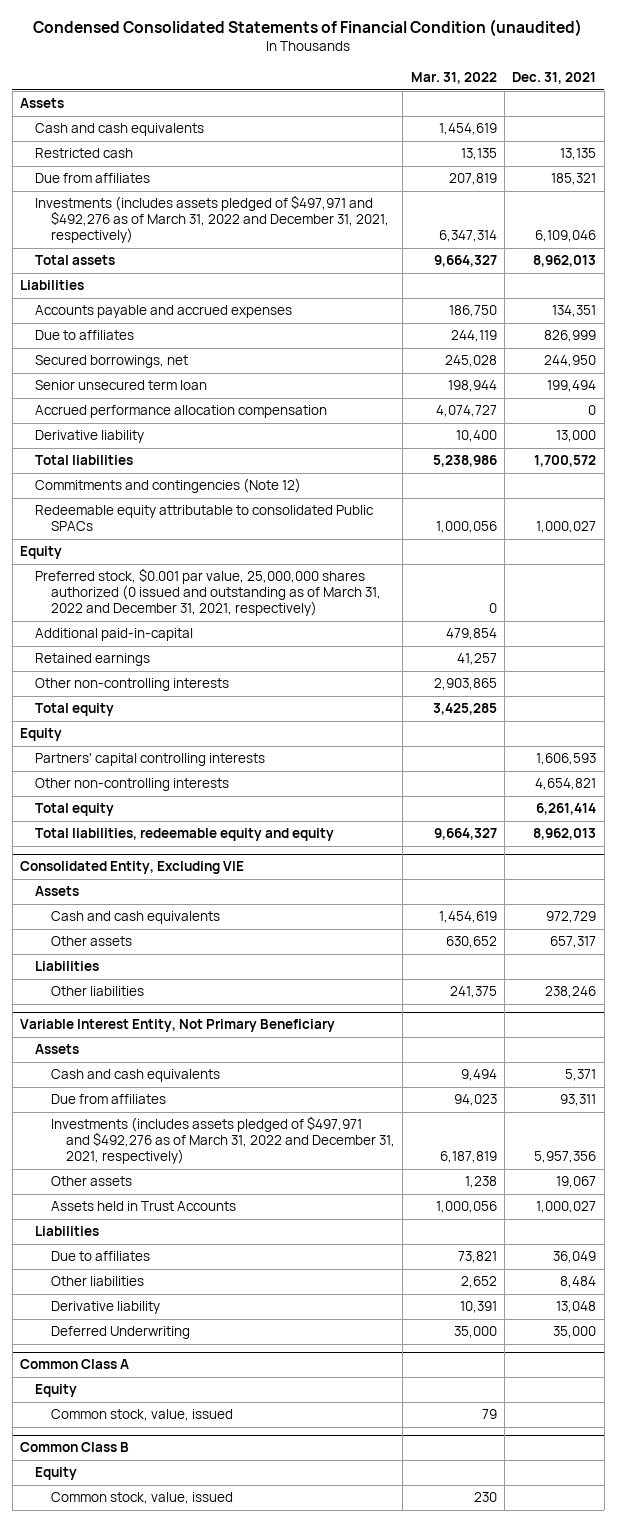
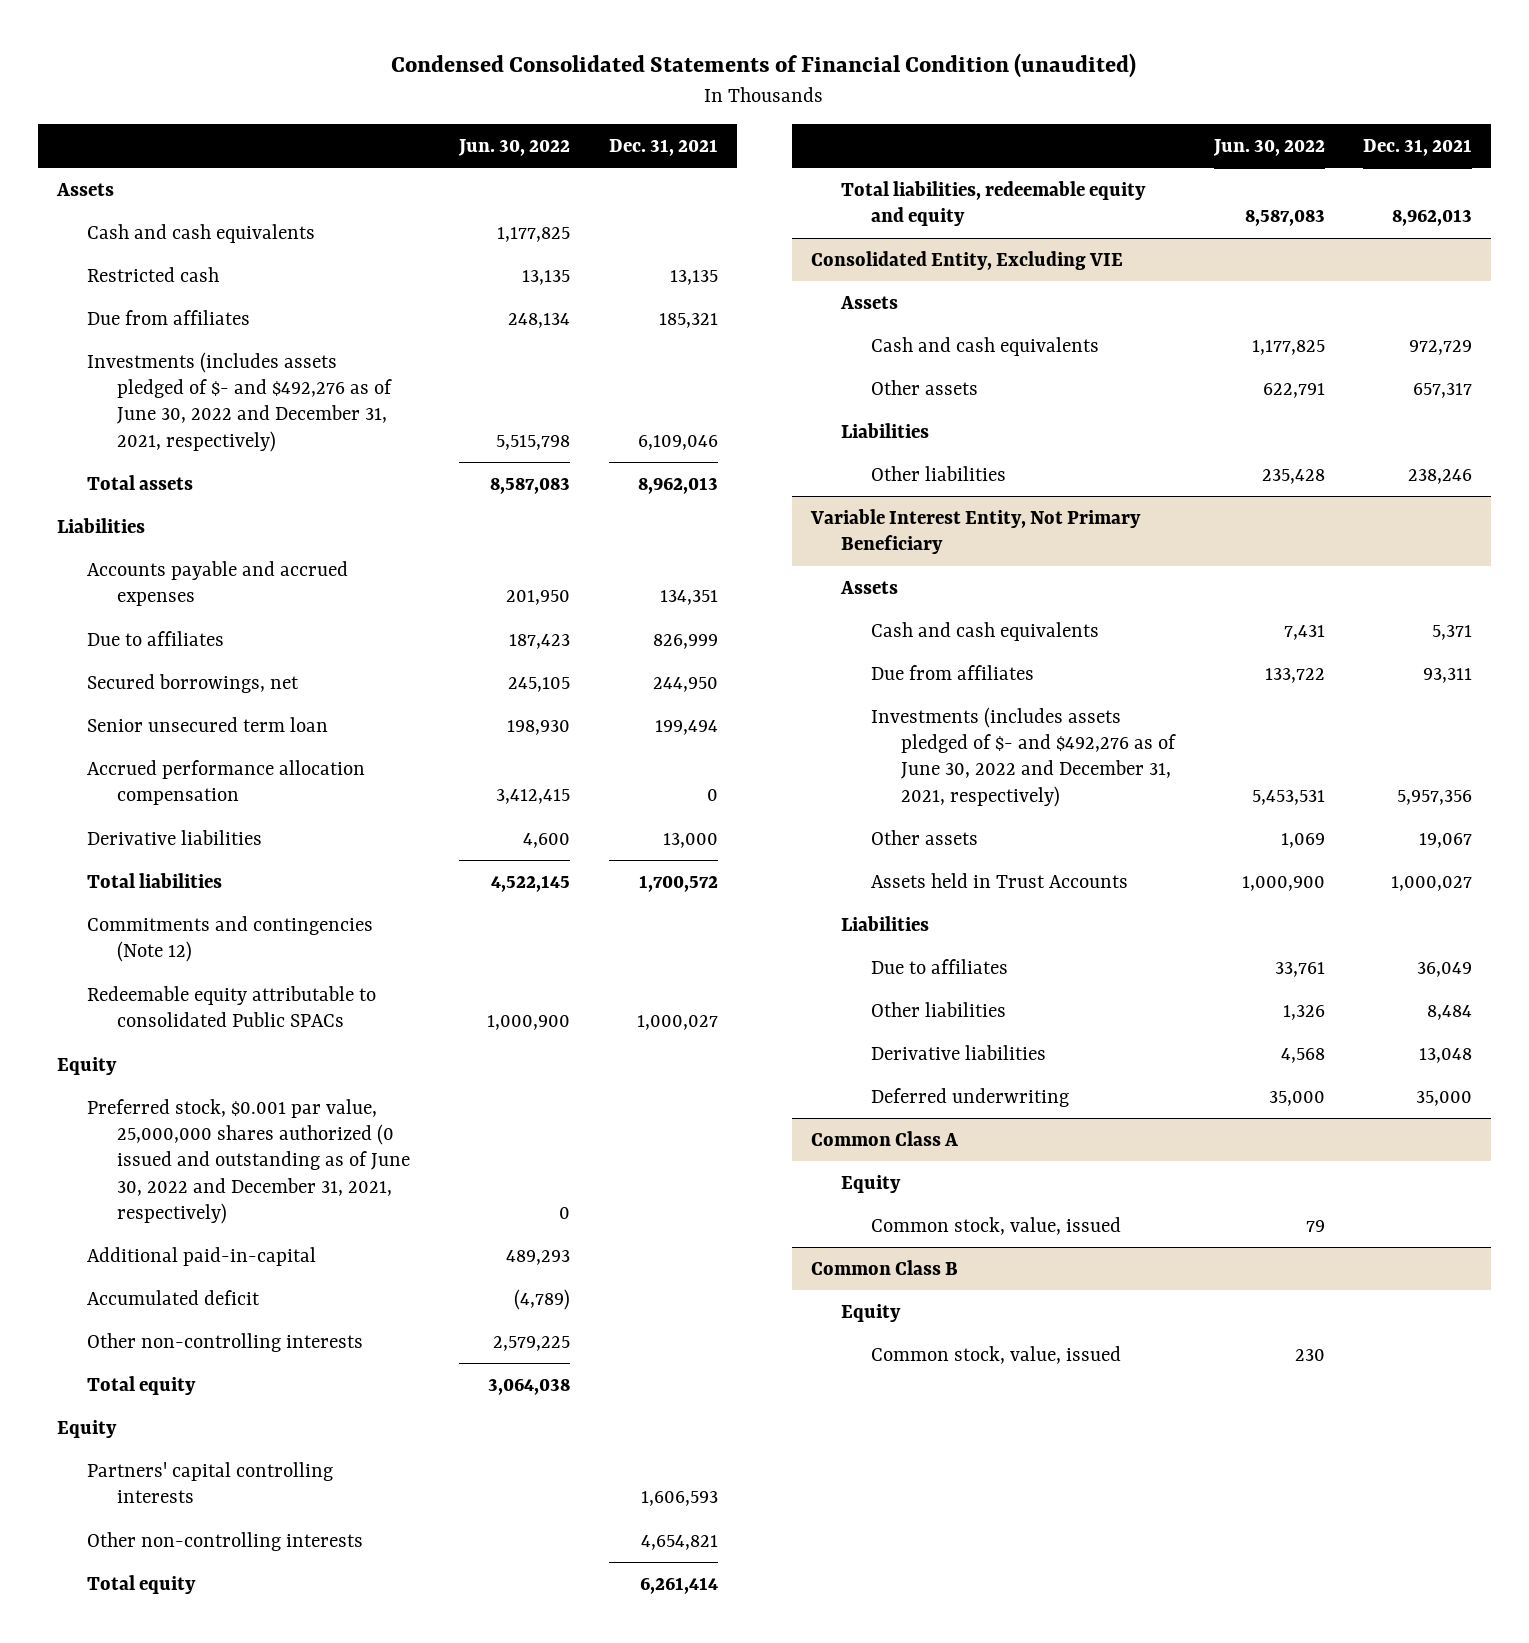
[410,72,497,85] Mar. 31, 2022 -> none
none -> [458,139,571,157] Jun. 30, 2022
[35,195,389,244] Investments (includes assets pledged of $497,971 and $492,276 as of March 31, 2022 and December 31, 2021, respectively) -> [86,351,393,452] Investments (includes assets pledged of $- and $492,276 as of June 30, 2022 and December 31, 2021, respectively)
[35,430,145,444] Derivative liability -> [86,829,262,845] Derivative liabilities
[35,568,381,617] Preferred stock, $0.001 par value, 25,000,000 shares authorized (0 issued and outstanding as of March 31, 2022 and December 31, 2021, respectively) -> [86,1098,411,1225] Preferred stock, $0.001 par value, 25,000,000 shares authorized (0 issued and outstanding as of June 30, 2022 and December 31, 2021, respectively)
[35,653,151,667] Retained earnings -> [86,1289,260,1305] Accumulated deficit
[50,1116,395,1165] Investments (includes assets pledged of $497,971 and $492,276 as of March 31, 2022 and December 31, 2021, respectively) -> [871,706,1177,807] Investments (includes assets pledged of $- and $492,276 as of June 30, 2022 and December 31, 2021, respectively)
[50,1301,160,1315] Derivative liability -> [871,1044,1047,1060] Derivative liabilities
[50,1326,190,1340] Deferred Underwriting -> [871,1087,1070,1107] Deferred underwriting

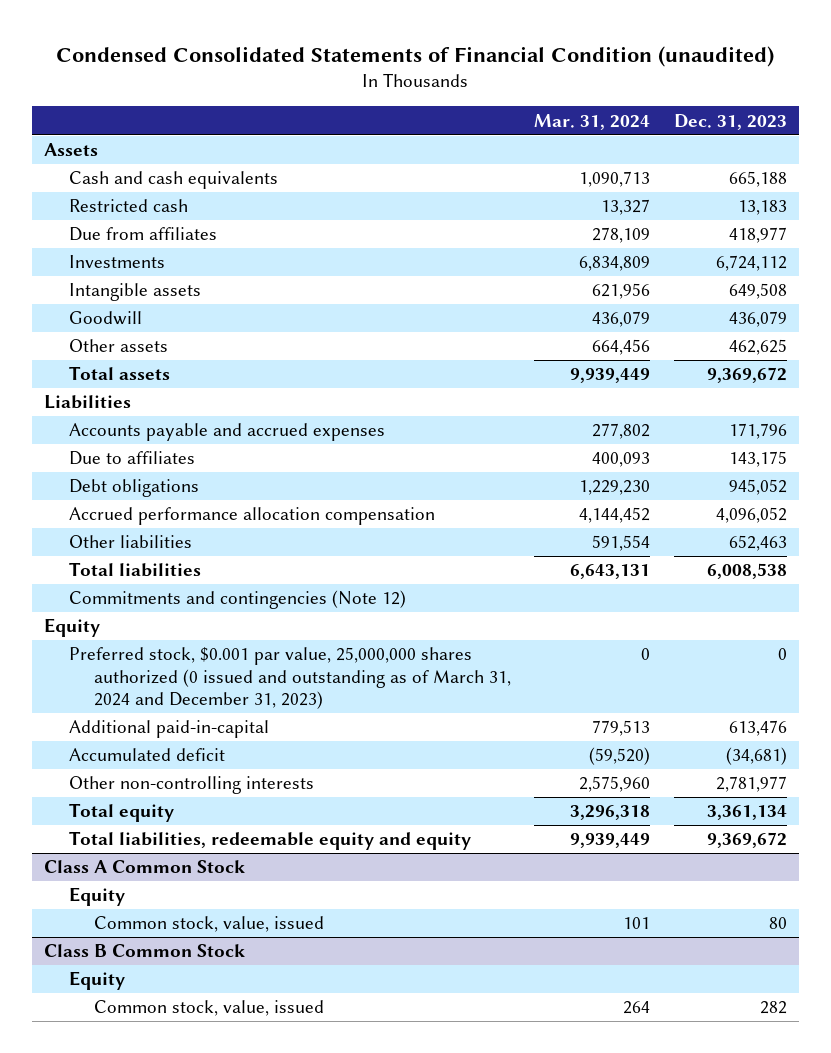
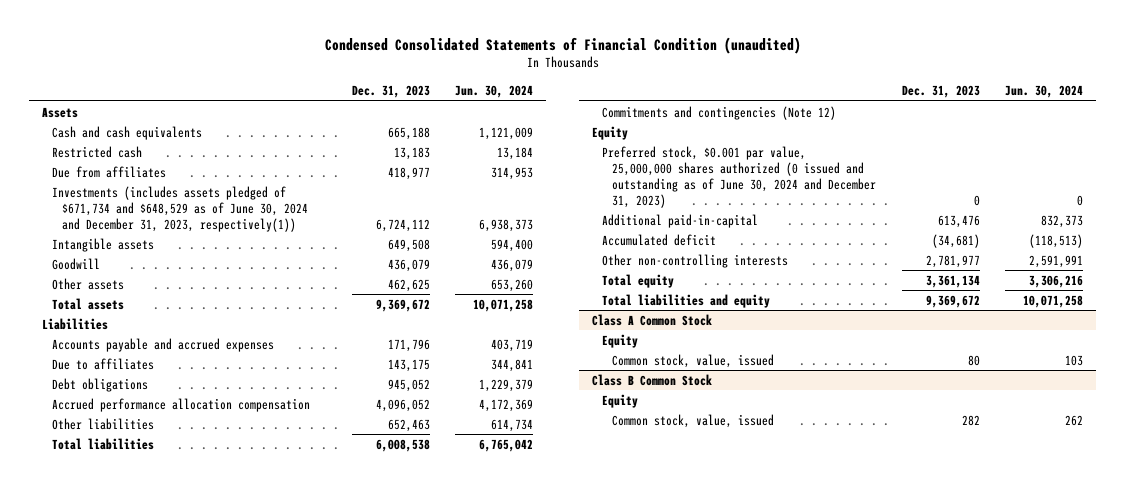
[534,113,651,130] Mar. 31, 2024 -> none
none -> [455,85,534,99] Jun. 30, 2024
[68,255,165,269] Investments -> [52,185,309,232] Investments (includes assets pledged of $671,734 and $648,529 as of June 30, 2024 and December 31, 2023, respectively(1))
[68,647,511,710] Preferred stock, $0.001 par value, 25,000,000 shares authorized (0 issued and outstanding as of March 31, 2024 and December 31, 2023) -> [602,145,877,208] Preferred stock, $0.001 par value, 25,000,000 shares authorized (0 issued and outstanding as of June 30, 2024 and December 31, 2023)
[68,831,471,851] Total liabilities, redeemable equity and equity -> [602,293,771,308] Total liabilities and equity

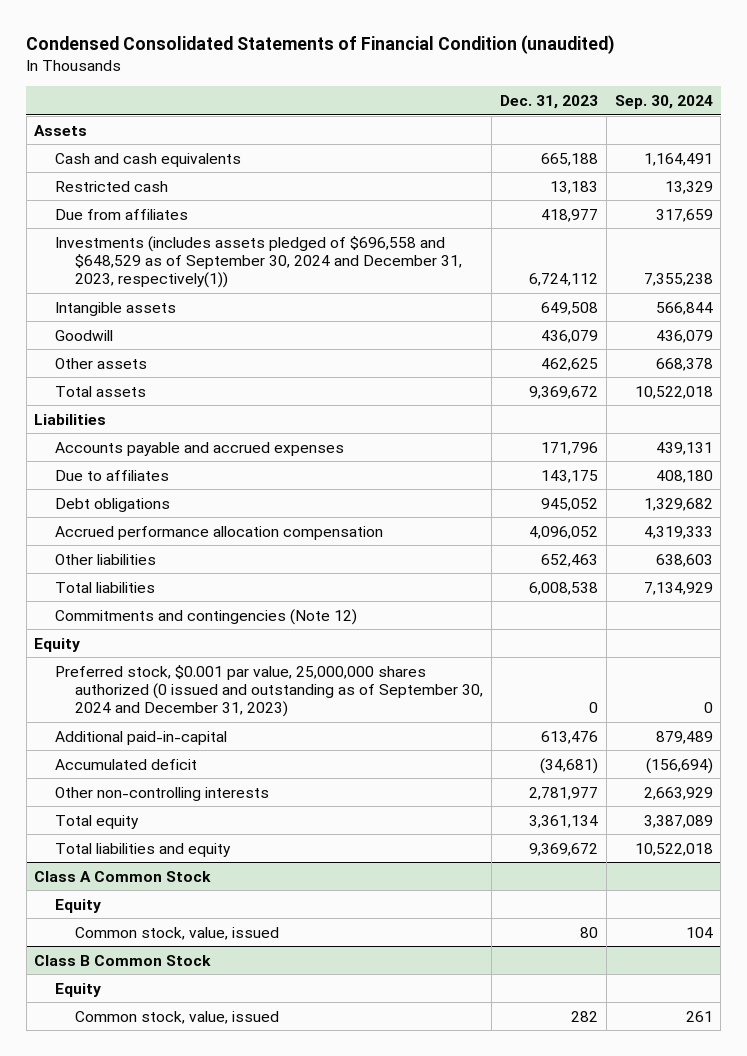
[455,85,534,99] Jun. 30, 2024 -> none
none -> [614,94,713,109] Sep. 30, 2024
[52,185,309,232] Investments (includes assets pledged of $671,734 and $648,529 as of June 30, 2024 and December 31, 2023, respectively(1)) -> [54,235,463,289] Investments (includes assets pledged of $696,558 and $648,529 as of September 30, 2024 and December 31, 2023, respectively(1))
[602,145,877,208] Preferred stock, $0.001 par value, 25,000,000 shares authorized (0 issued and outstanding as of June 30, 2024 and December 31, 2023) -> [54,664,484,718] Preferred stock, $0.001 par value, 25,000,000 shares authorized (0 issued and outstanding as of September 30, 2024 and December 31, 2023)

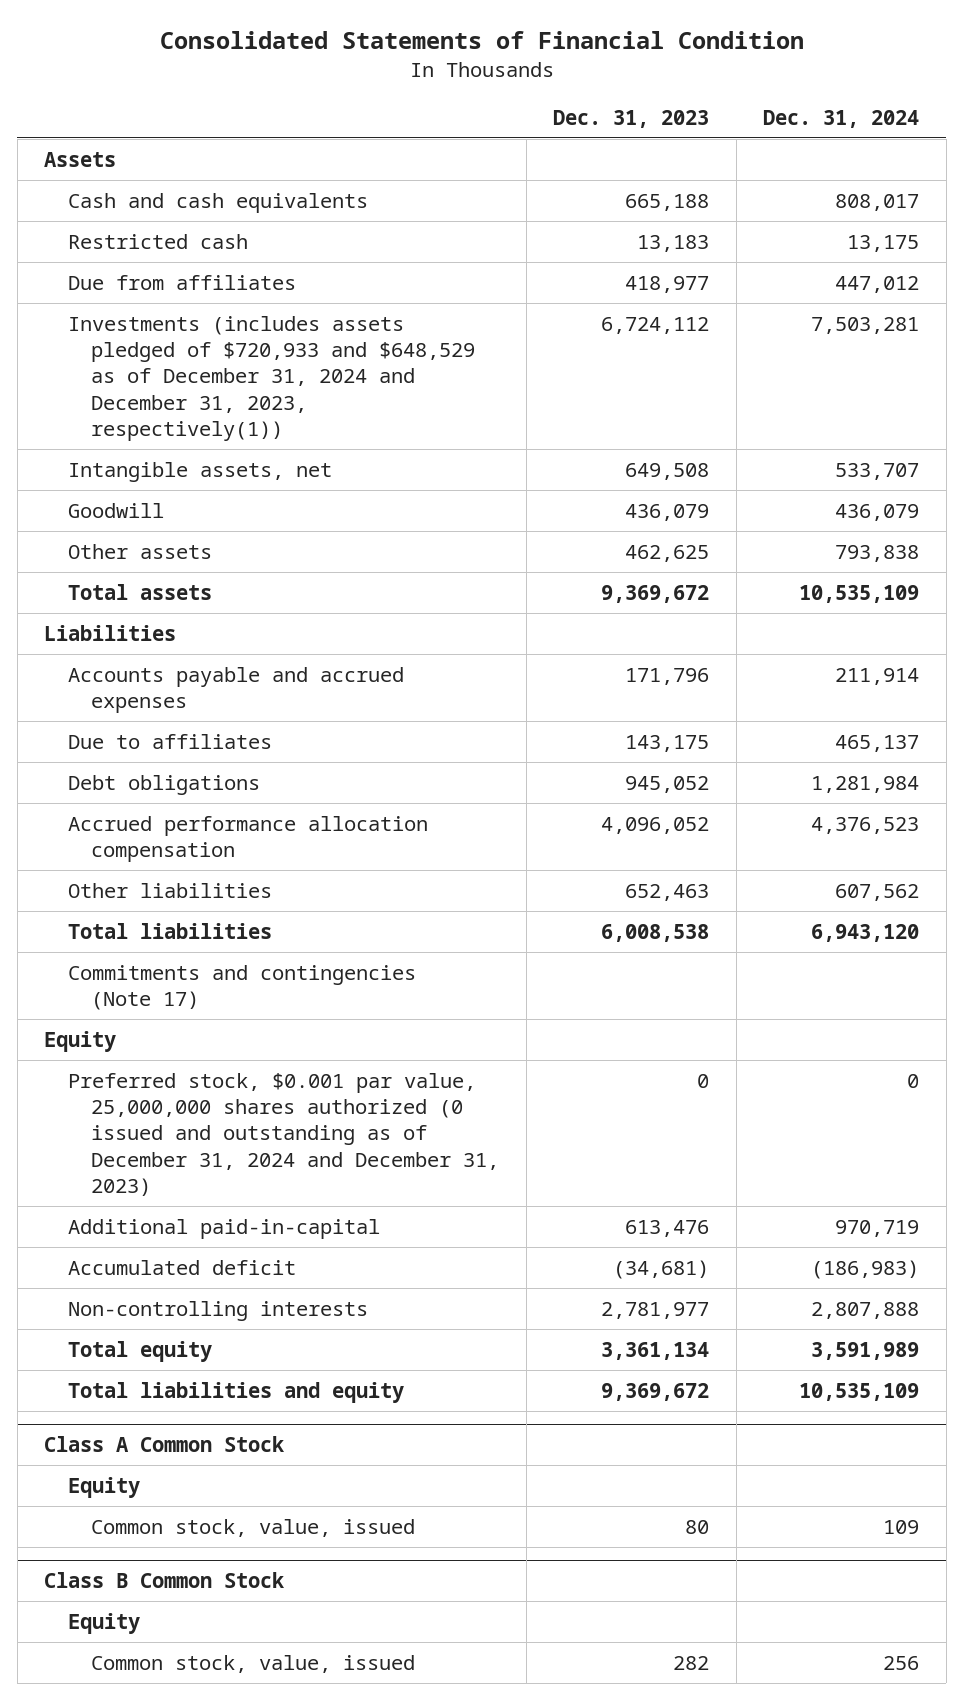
[26,35,616,55] Condensed Consolidated Statements of Financial Condition (unaudited) -> [159,31,804,50] Consolidated Statements of Financial Condition
[614,94,713,109] Sep. 30, 2024 -> none
none -> [763,109,920,128] Dec. 31, 2024
[54,235,463,289] Investments (includes assets pledged of $696,558 and $648,529 as of September 30, 2024 and December 31, 2023, respectively(1)) -> [67,315,475,442] Investments (includes assets pledged of $720,933 and $648,529 as of December 31, 2024 and December 31, 2023, respectively(1))
[54,301,176,316] Intangible assets -> [67,461,332,482] Intangible assets, net
[54,608,357,625] Commitments and contingencies (Note 12) -> [67,964,416,1011] Commitments and contingencies (Note 17)
[54,664,484,718] Preferred stock, $0.001 par value, 25,000,000 shares authorized (0 issued and outstanding as of September 30, 2024 and December 31, 2023) -> [67,1072,499,1197] Preferred stock, $0.001 par value, 25,000,000 shares authorized (0 issued and outstanding as of December 31, 2024 and December 31, 2023)
[54,786,269,801] Other non-controlling interests -> [67,1300,368,1321] Non-controlling interests

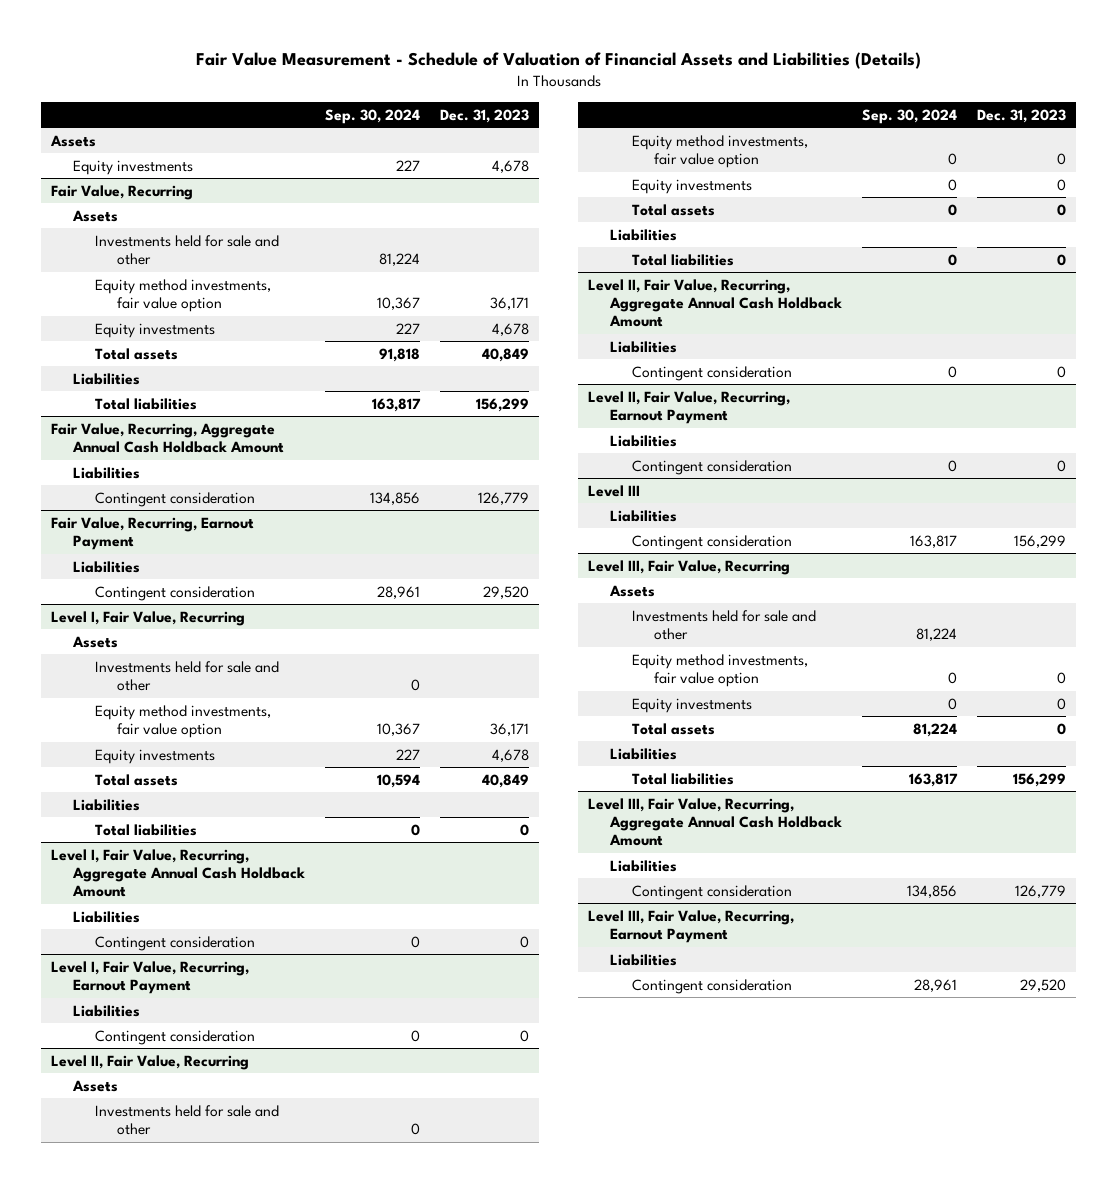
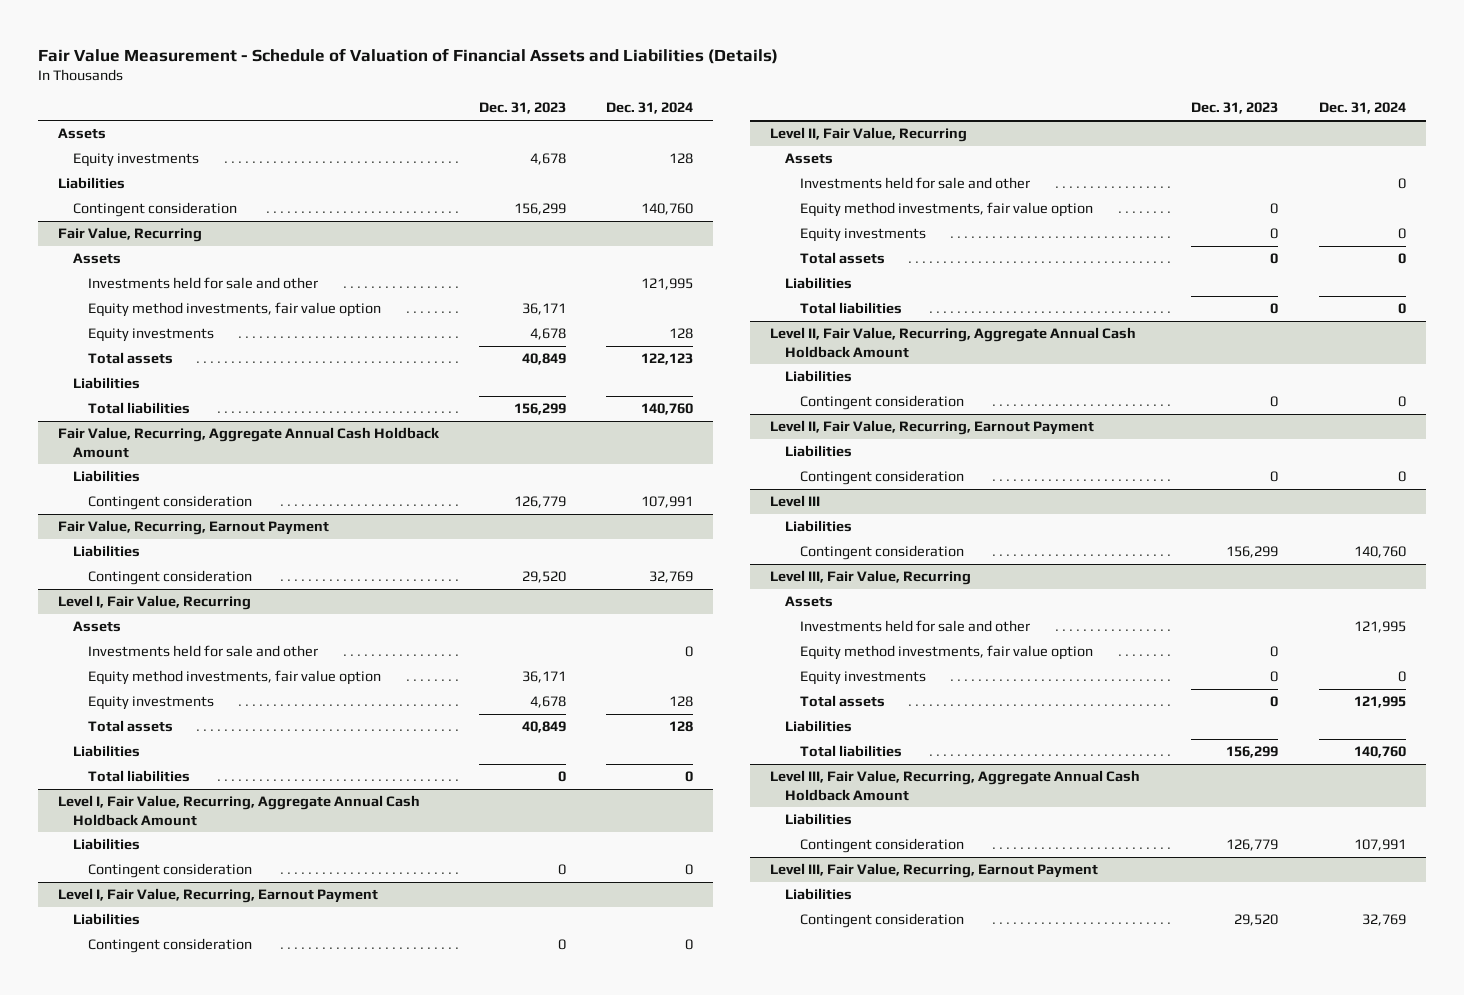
[324,108,420,124] Sep. 30, 2024 -> none
none -> [606,102,694,115] Dec. 31, 2024
none -> [57,177,125,190] Liabilities
none -> [72,202,237,218] Contingent consideration

